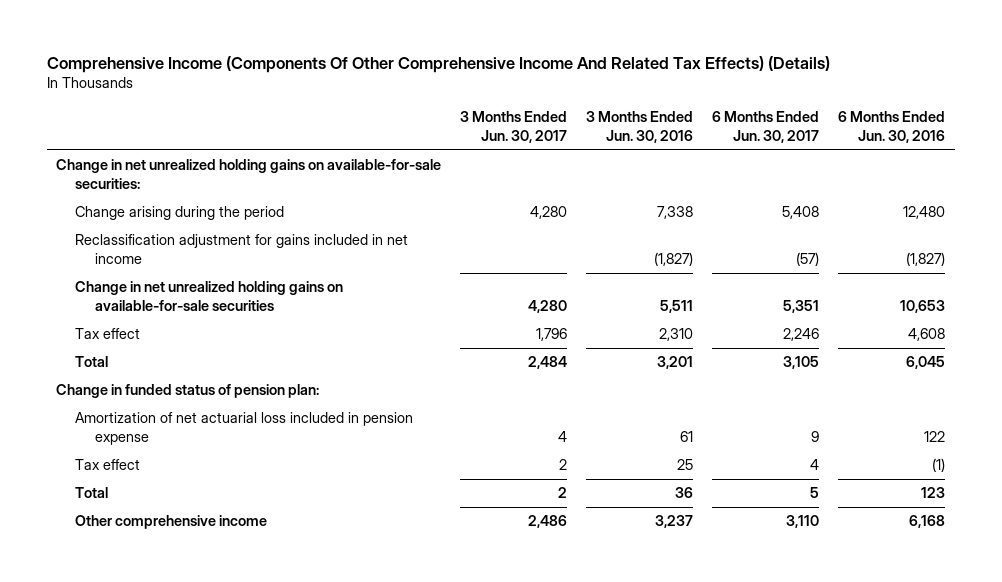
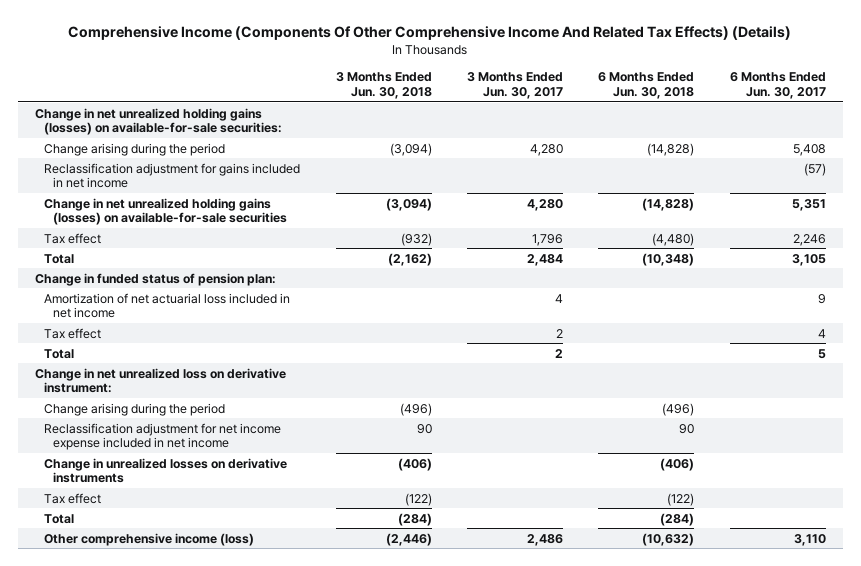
[586,111,694,143] 3 Months Ended Jun. 30, 2016 -> none
[838,111,946,143] 6 Months Ended Jun. 30, 2016 -> none
none -> [335,72,432,100] 3 Months Ended Jun. 30, 2018
none -> [598,72,695,100] 6 Months Ended Jun. 30, 2018
[56,159,442,190] Change in net unrealized holding gains on available-for-sale securities: -> [35,107,283,136] Change in net unrealized holding gains (losses) on available-for-sale securities:
[75,281,344,312] Change in net unrealized holding gains on available-for-sale securities -> [44,197,288,226] Change in net unrealized holding gains (losses) on available-for-sale securities
[75,412,414,446] Amortization of net actuarial loss included in pension expense -> [44,292,291,319] Amortization of net actuarial loss included in net income
none -> [35,367,287,394] Change in net unrealized loss on derivative instrument:
none -> [44,402,226,416] Change arising during the period
none -> [44,422,282,451] Reclassification adjustment for net income expense included in net income
none -> [44,457,288,484] Change in unrealized losses on derivative instruments
none -> [44,492,102,504] Tax effect
none -> [44,513,75,524] Total
[75,515,268,530] Other comprehensive income -> [44,532,255,546] Other comprehensive income (loss)

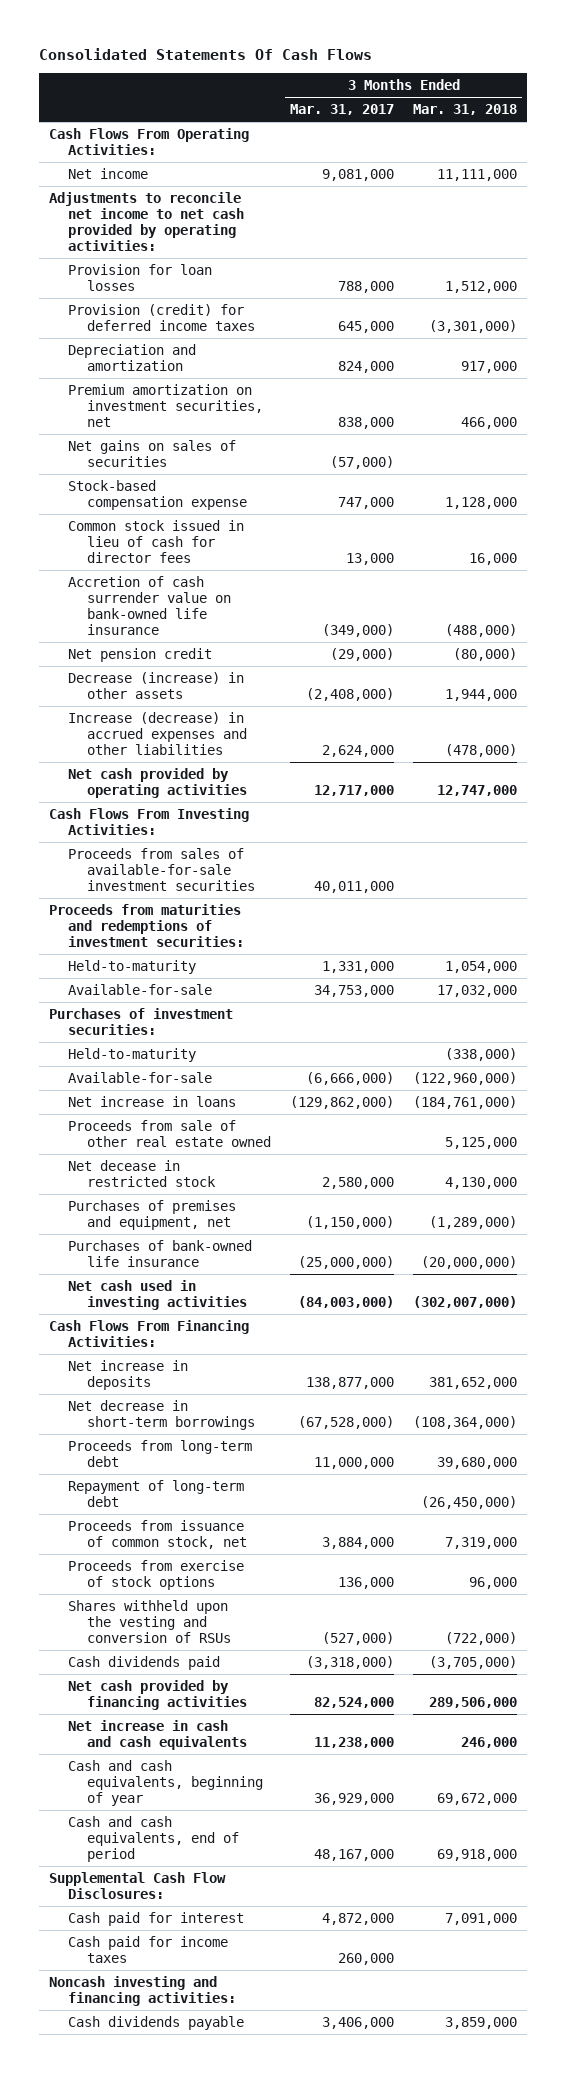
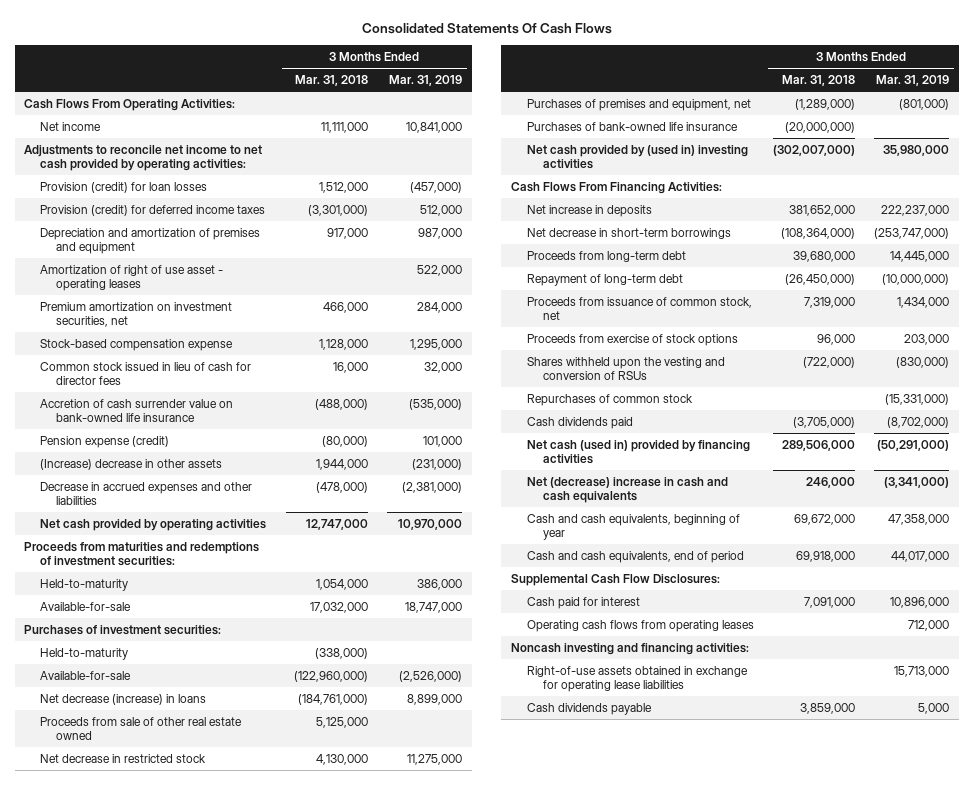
[290,103,395,115] Mar. 31, 2017 -> none
none -> [389,74,463,86] Mar. 31, 2019
[67,263,212,291] Provision for loan losses -> [40,181,208,193] Provision (credit) for loan losses
[67,343,196,371] Depreciation and amortization -> [40,227,261,254] Depreciation and amortization of premises and equipment
none -> [40,264,224,291] Amortization of right of use asset - operating leases
[67,439,236,467] Net gains on sales of securities -> none
[67,647,212,662] Net pension credit -> [40,435,170,448] Pension expense (credit)
[67,671,244,699] Decrease (increase) in other assets -> [40,458,223,470] (Increase) decrease in other assets
[67,711,248,755] Increase (decrease) in accrued expenses and other liabilities -> [40,481,253,505] Decrease in accrued expenses and other liabilities
[48,807,249,835] Cash Flows From Investing Activities: -> none
[67,847,256,891] Proceeds from sales of available-for-sale investment securities -> none
[67,1095,236,1107] Net increase in loans -> [40,693,207,705] Net decrease (increase) in loans
[67,1159,217,1187] Net decease in restricted stock -> [40,753,207,763] Net decrease in restricted stock
[67,1279,248,1310] Net cash used in investing activities -> [527,144,749,169] Net cash provided by (used in) investing activities
none -> [527,393,694,406] Repurchases of common stock
[67,1679,248,1710] Net cash provided by financing activities -> [527,439,751,464] Net cash (used in) provided by financing activities
[67,1719,248,1750] Net increase in cash and cash equivalents -> [527,476,729,503] Net (decrease) increase in cash and cash equivalents
[67,1935,228,1963] Cash paid for income taxes -> none
none -> [527,619,755,632] Operating cash flows from operating leases
none -> [527,665,749,692] Right-of-use assets obtained in exchange for operating lease liabilities

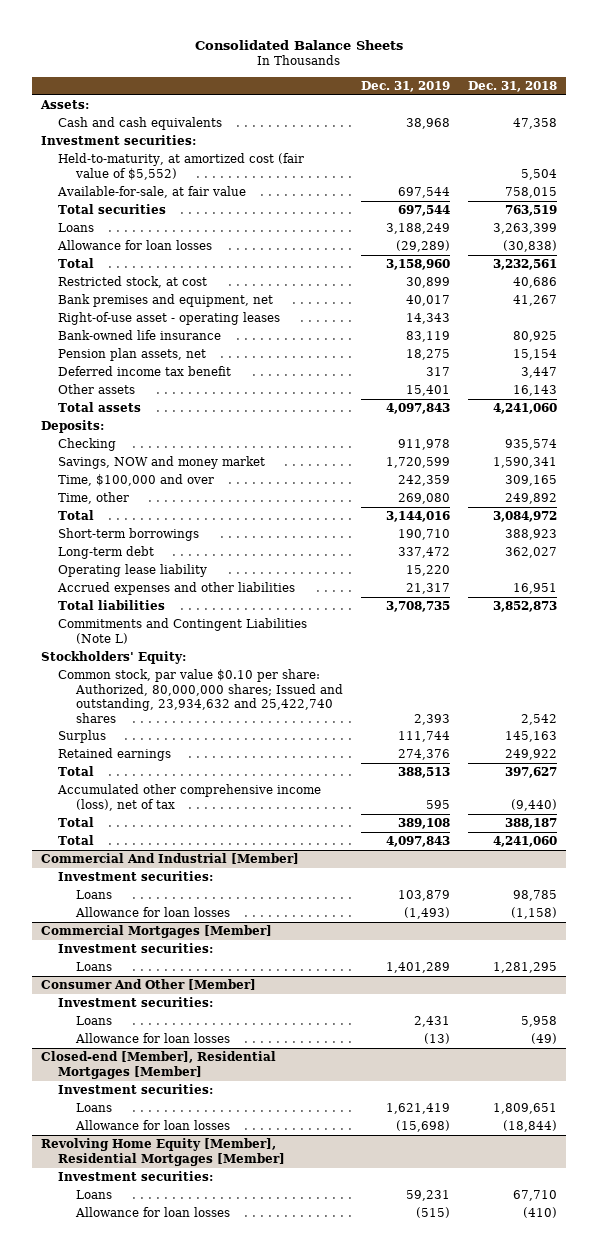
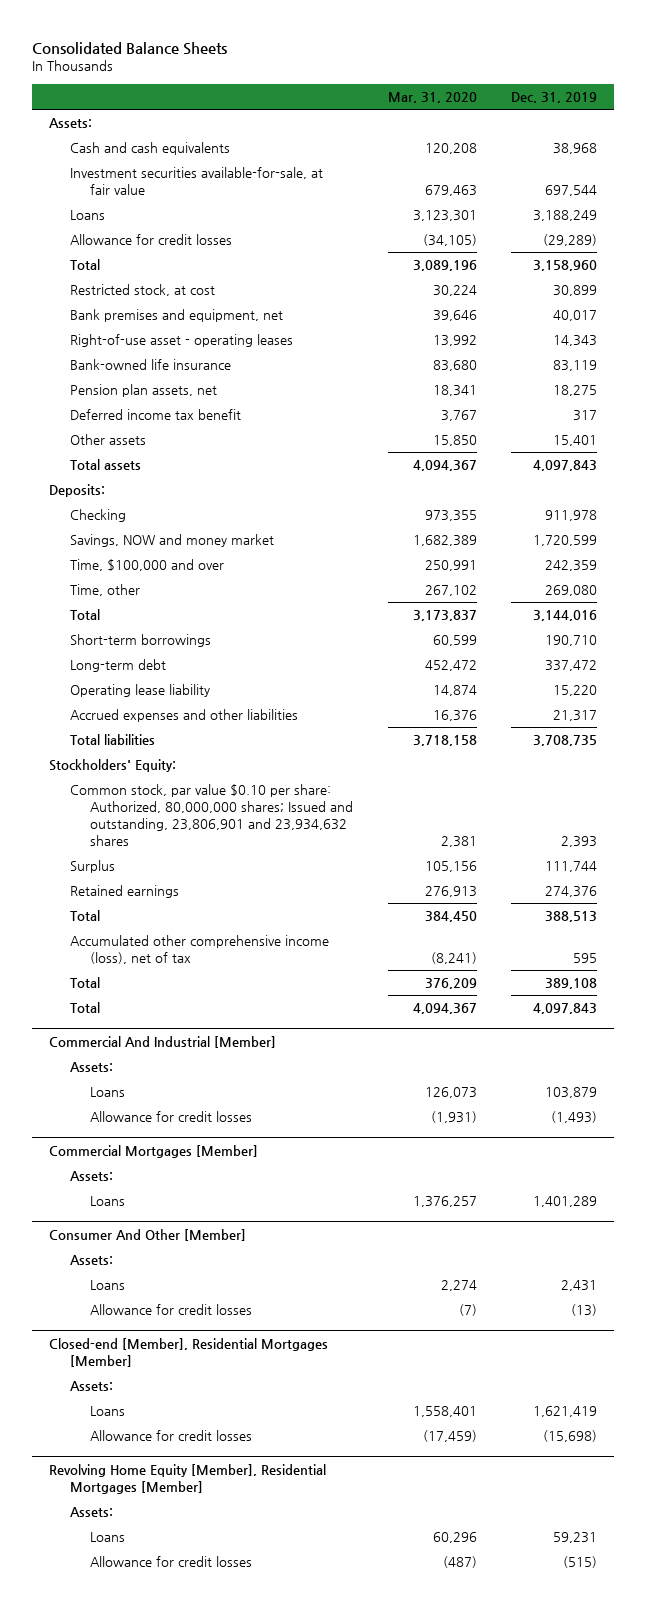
[467,80,557,92] Dec. 31, 2018 -> none
none -> [387,92,477,104] Mar. 31, 2020
[40,135,196,146] Investment securities: -> none
[58,153,305,180] Held-to-maturity, at amortized cost (fair value of $5,552) -> none
[58,204,167,215] Total securities -> none
[57,186,247,199] Available-for-sale, at fair value -> [69,167,323,196] Investment securities available-for-sale, at fair value
[57,240,213,251] Allowance for loan losses -> [69,234,232,246] Allowance for credit losses
[58,618,308,644] Commitments and Contingent Liabilities (Note L) -> none
[58,669,343,723] Common stock, par value $0.10 per share: Authorized, 80,000,000 shares; Issued and outstanding, 23,934,632 and 25,422,740 shares -> [69,784,354,846] Common stock, par value $0.10 per share: Authorized, 80,000,000 shares; Issued and outstanding, 23,806,901 and 23,934,632 shares
[58,871,214,882] Investment securities: -> none
none -> [69,1062,113,1073] Assets:
[74,907,230,918] Allowance for loan losses -> [90,1111,253,1123] Allowance for credit losses
[58,943,214,954] Investment securities: -> none
none -> [69,1171,113,1182] Assets:
[58,997,214,1008] Investment securities: -> none
none -> [69,1255,113,1266] Assets:
[74,1033,230,1044] Allowance for loan losses -> [90,1304,253,1316] Allowance for credit losses
[58,1084,214,1095] Investment securities: -> none
none -> [69,1381,113,1392] Assets:
[74,1120,230,1131] Allowance for loan losses -> [90,1430,253,1442] Allowance for credit losses
[58,1171,214,1182] Investment securities: -> none
none -> [69,1507,113,1518] Assets:
[74,1207,230,1218] Allowance for loan losses -> [90,1556,253,1568] Allowance for credit losses

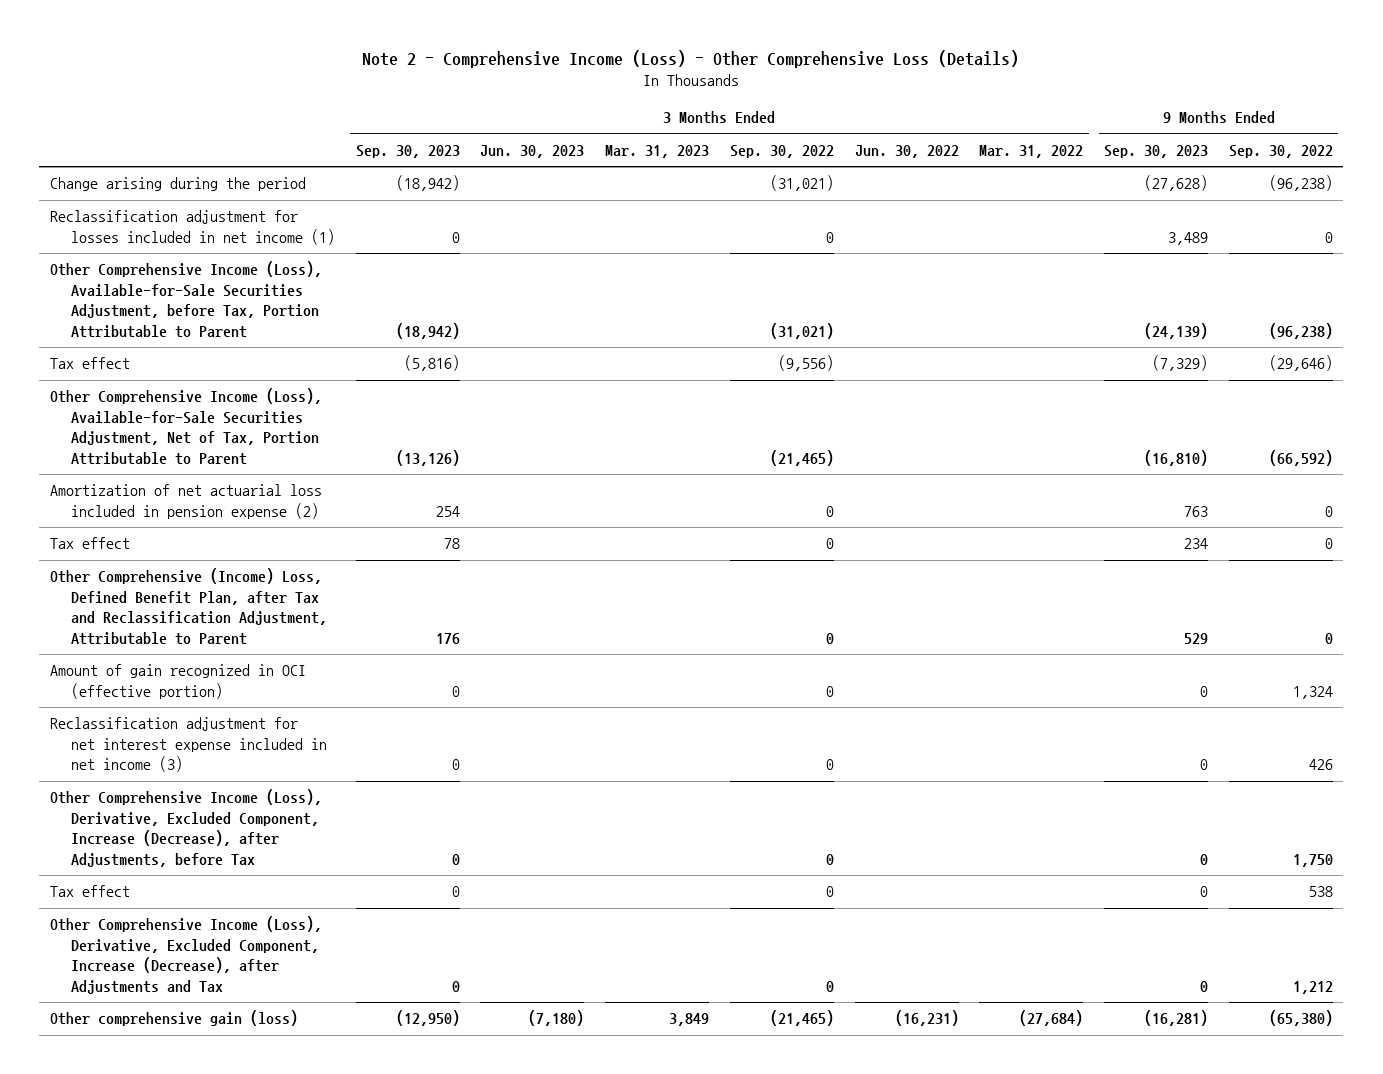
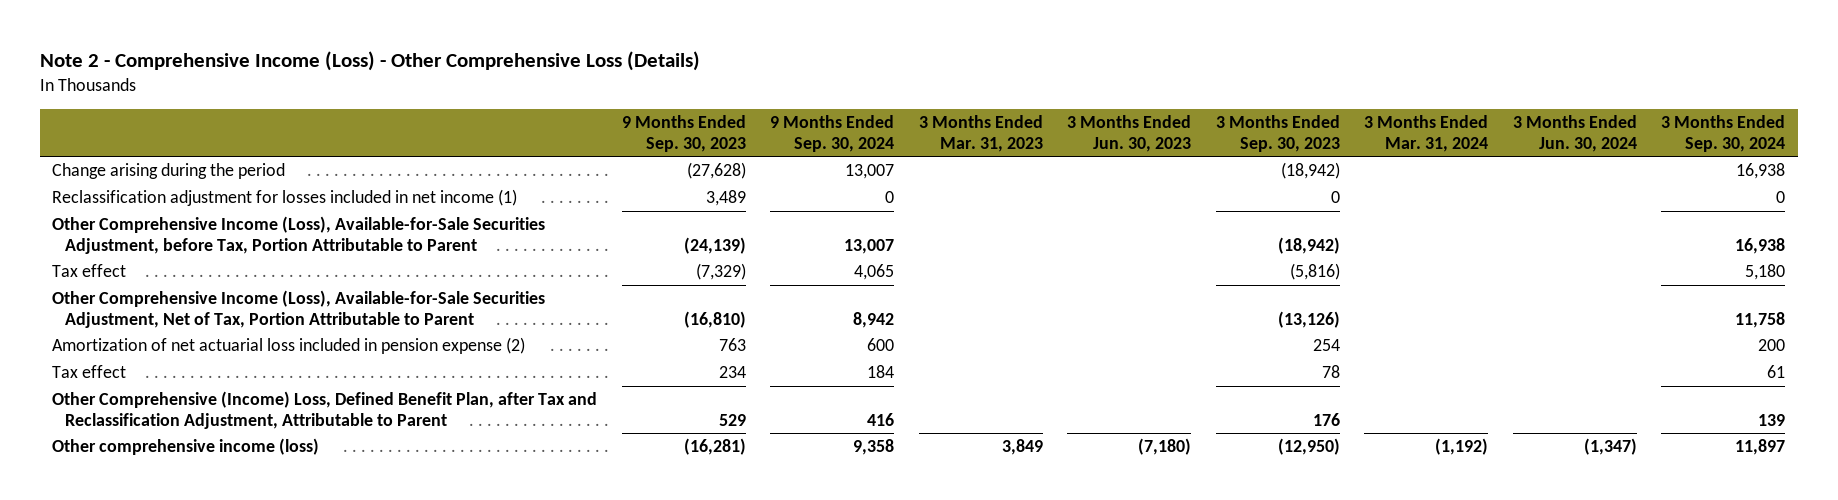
[729,144,834,158] Sep. 30, 2022 -> none
[854,144,959,158] Jun. 30, 2022 -> none
[979,144,1084,158] Mar. 31, 2022 -> none
[1228,144,1333,158] Sep. 30, 2022 -> none
none -> [770,115,895,152] 9 Months Ended Sep. 30, 2024
none -> [1364,115,1489,152] 3 Months Ended Mar. 31, 2024
none -> [1512,115,1637,152] 3 Months Ended Jun. 30, 2024
none -> [1661,115,1786,152] 3 Months Ended Sep. 30, 2024
[49,664,306,699] Amount of gain recognized in OCI (effective portion) -> none
[49,717,327,773] Reclassification adjustment for net interest expense included in net income (3) -> none
[49,789,322,867] Other Comprehensive Income (Loss), Derivative, Excluded Component, Increase (Decrease), after Adjustments, before Tax -> none
[49,885,130,898] Tax effect -> none
[49,916,322,994] Other Comprehensive Income (Loss), Derivative, Excluded Component, Increase (Decrease), after Adjustments and Tax -> none
[49,1010,298,1027] Other comprehensive gain (loss) -> [52,438,320,456] Other comprehensive income (loss)

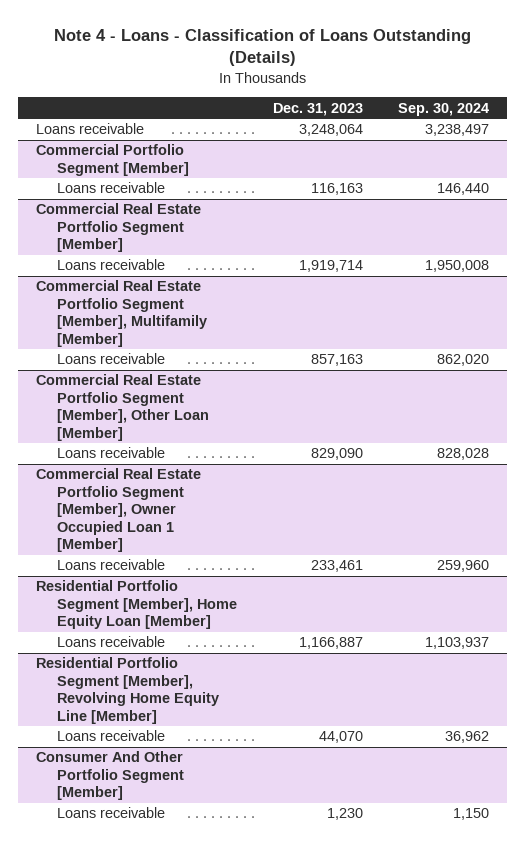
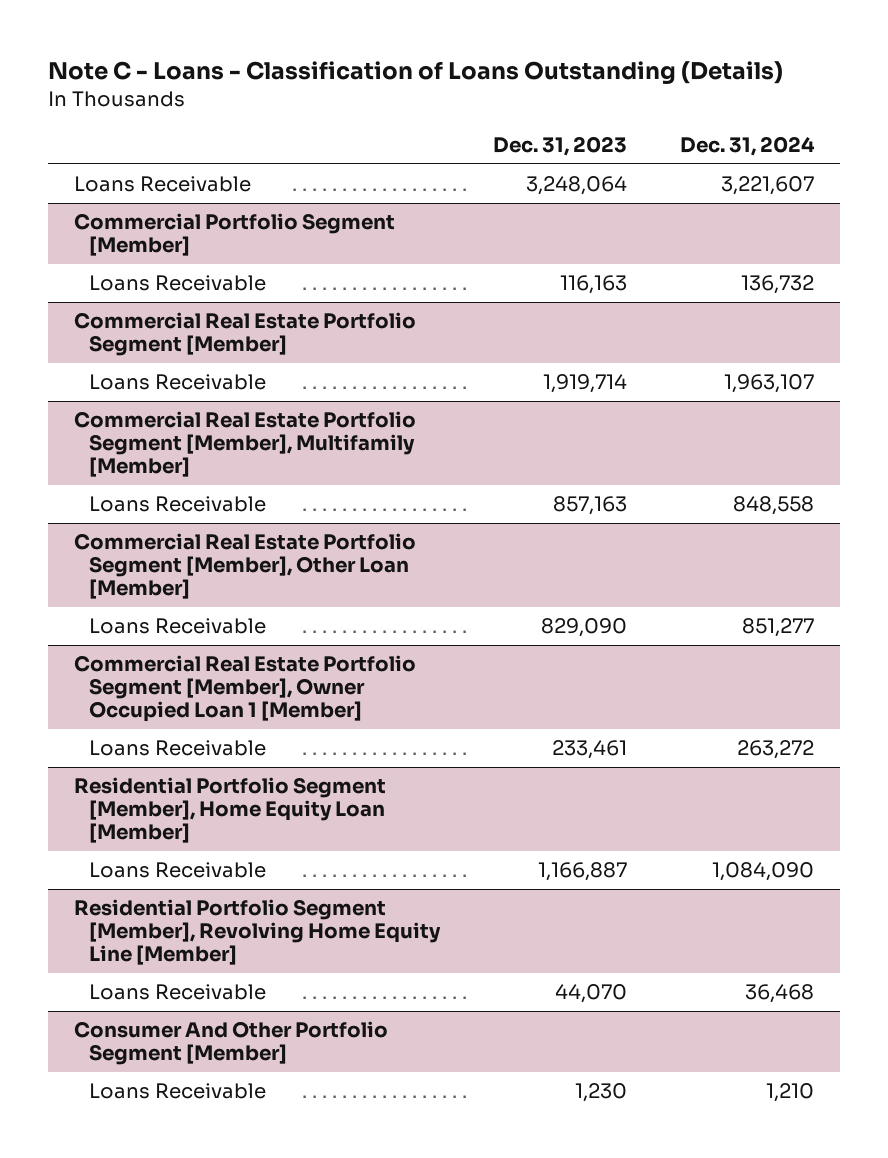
[53,28,471,67] Note 4 - Loans - Classification of Loans Outstanding (Details) -> [48,60,784,85] Note C - Loans - Classification of Loans Outstanding (Details)
[398,102,490,116] Sep. 30, 2024 -> none
none -> [679,135,815,156] Dec. 31, 2024
[36,123,145,135] Loans receivable -> [74,176,252,193] Loans Receivable
[56,182,165,194] Loans receivable -> [89,275,267,292] Loans Receivable
[56,259,165,271] Loans receivable -> [89,374,267,391] Loans Receivable
[56,353,165,365] Loans receivable -> [89,496,267,513] Loans Receivable
[56,447,165,459] Loans receivable -> [89,618,267,635] Loans Receivable
[56,559,165,571] Loans receivable -> [89,740,267,757] Loans Receivable
[56,636,165,648] Loans receivable -> [89,862,267,879] Loans Receivable
[56,730,165,742] Loans receivable -> [89,984,267,1001] Loans Receivable
[56,807,165,819] Loans receivable -> [89,1083,267,1100] Loans Receivable

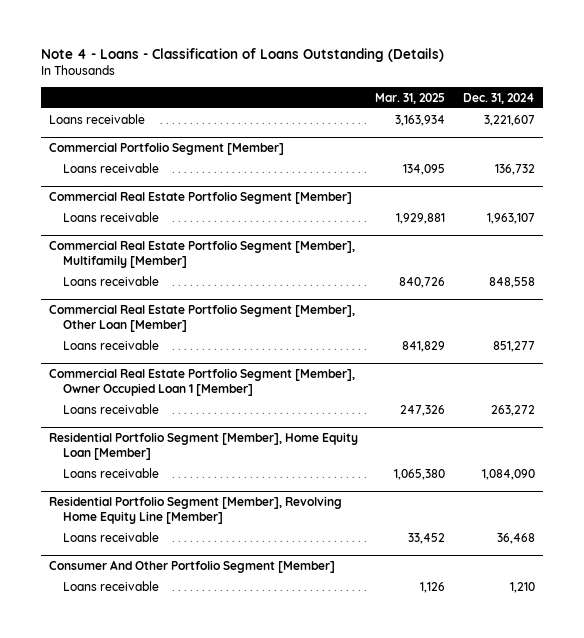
[48,60,784,85] Note C - Loans - Classification of Loans Outstanding (Details) -> [40,48,444,63] Note 4 - Loans - Classification of Loans Outstanding (Details)
[493,135,628,156] Dec. 31, 2023 -> none
none -> [375,92,446,104] Mar. 31, 2025
[74,176,252,193] Loans Receivable -> [49,113,146,124] Loans receivable
[89,275,267,292] Loans Receivable -> [63,162,160,173] Loans receivable
[89,374,267,391] Loans Receivable -> [63,211,160,222] Loans receivable
[89,496,267,513] Loans Receivable -> [63,275,160,286] Loans receivable
[89,618,267,635] Loans Receivable -> [63,339,160,350] Loans receivable
[89,740,267,757] Loans Receivable -> [63,403,160,414] Loans receivable
[89,862,267,879] Loans Receivable -> [63,467,160,478] Loans receivable
[89,984,267,1001] Loans Receivable -> [63,531,160,542] Loans receivable
[89,1083,267,1100] Loans Receivable -> [63,580,160,591] Loans receivable

